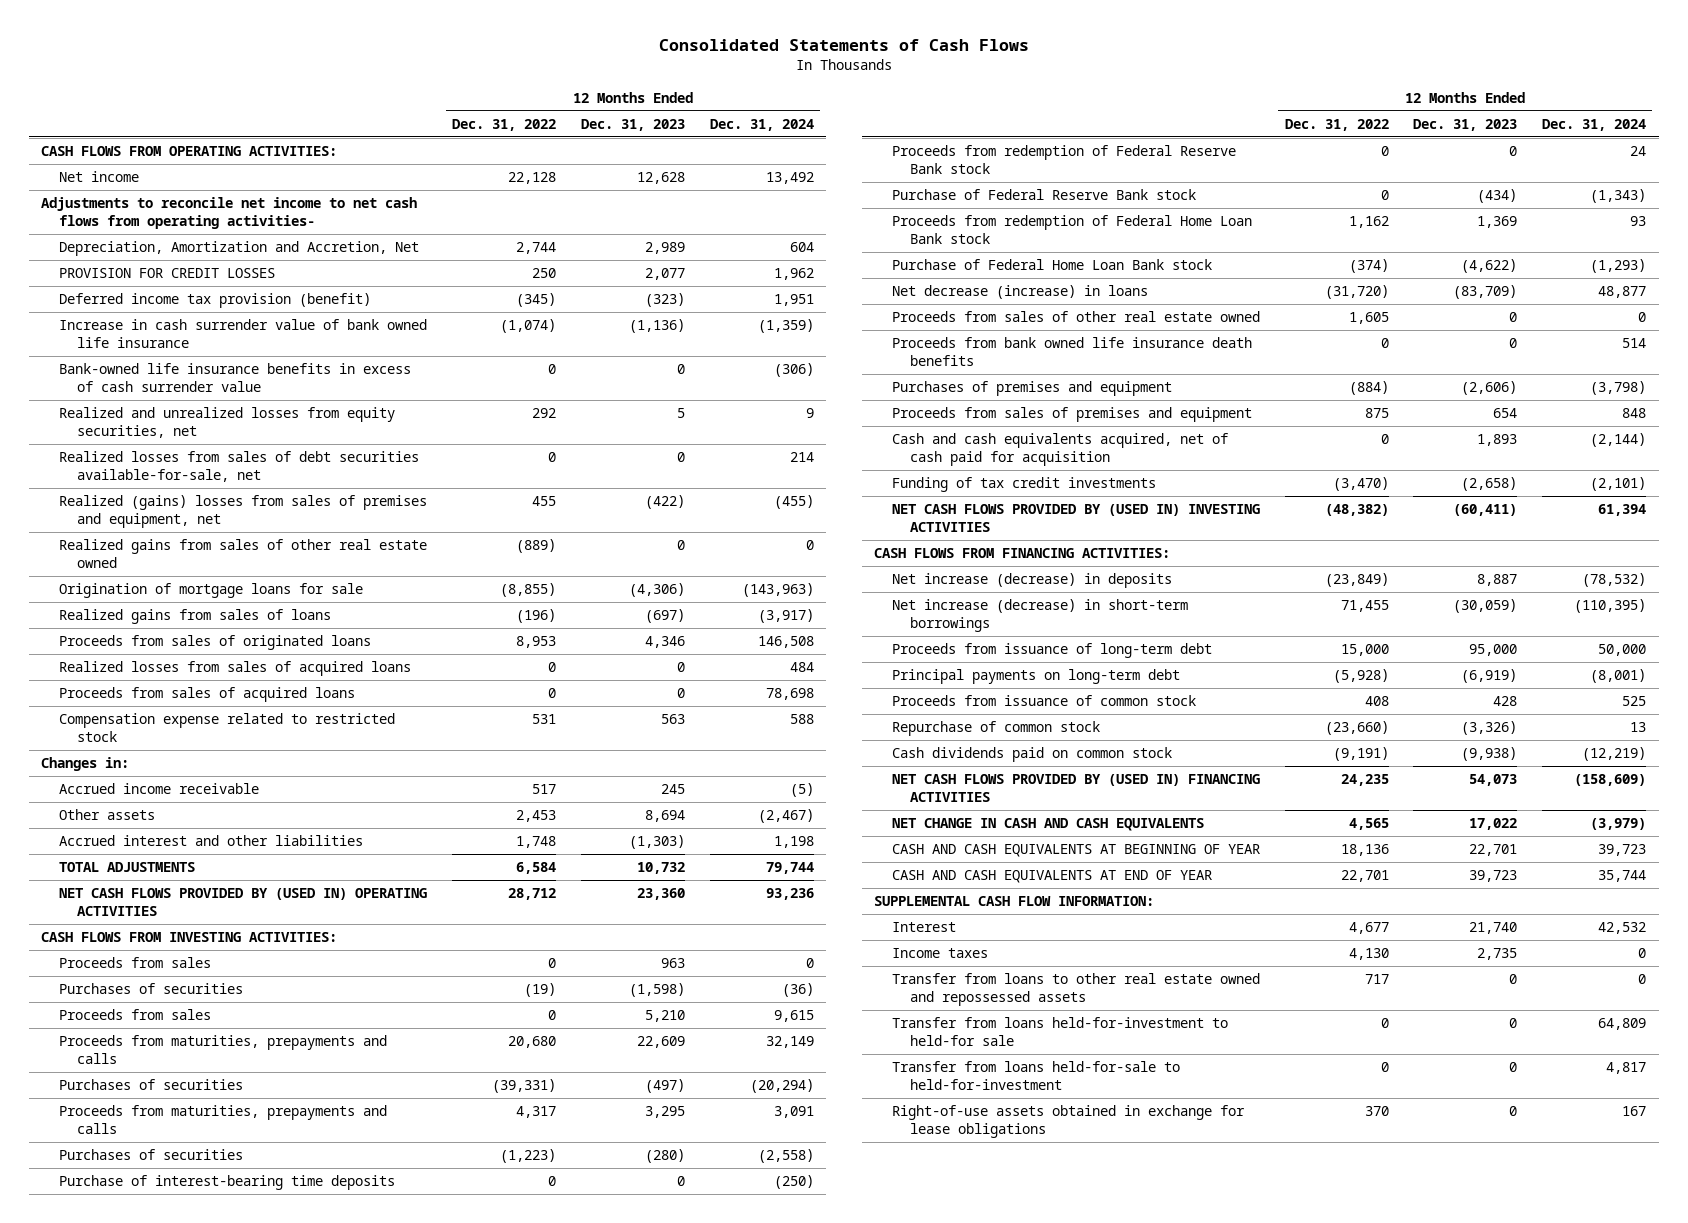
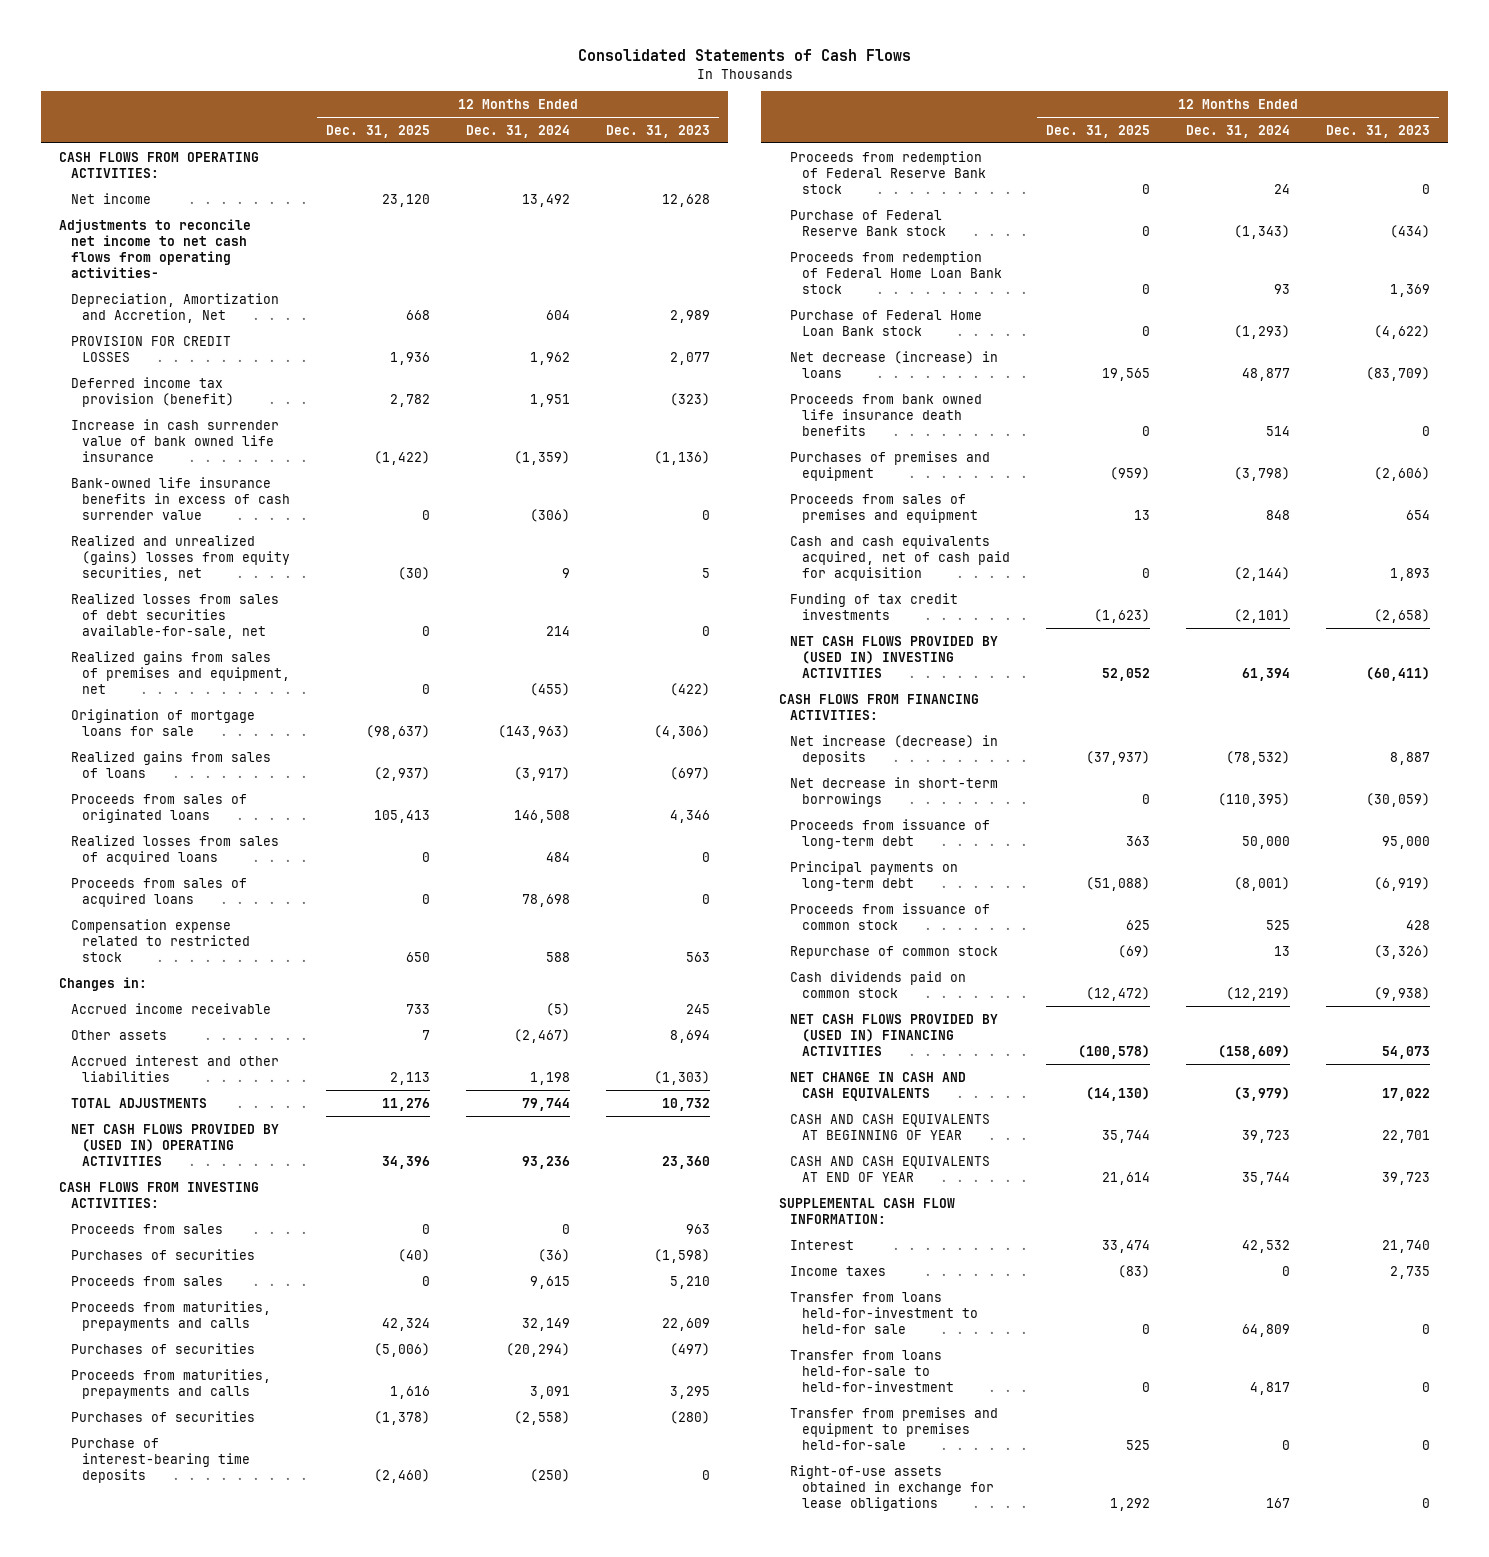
[452,118,557,131] Dec. 31, 2022 -> none
none -> [326,124,431,138] Dec. 31, 2025
[59,407,396,439] Realized and unrealized losses from equity securities, net -> [70,534,291,581] Realized and unrealized (gains) losses from equity securities, net
[59,539,428,569] Realized gains from sales of other real estate owned -> none
[59,495,428,529] Realized (gains) losses from sales of premises and equipment, net -> [70,650,291,694] Realized gains from sales of premises and equipment, net
[891,311,1260,323] Proceeds from sales of other real estate owned -> none
[891,599,1188,633] Net increase (decrease) in short-term borrowings -> [790,776,999,807] Net decrease in short-term borrowings
[891,973,1260,1007] Transfer from loans to other real estate owned and repossessed assets -> none
none -> [790,1406,999,1450] Transfer from premises and equipment to premises held-for-sale

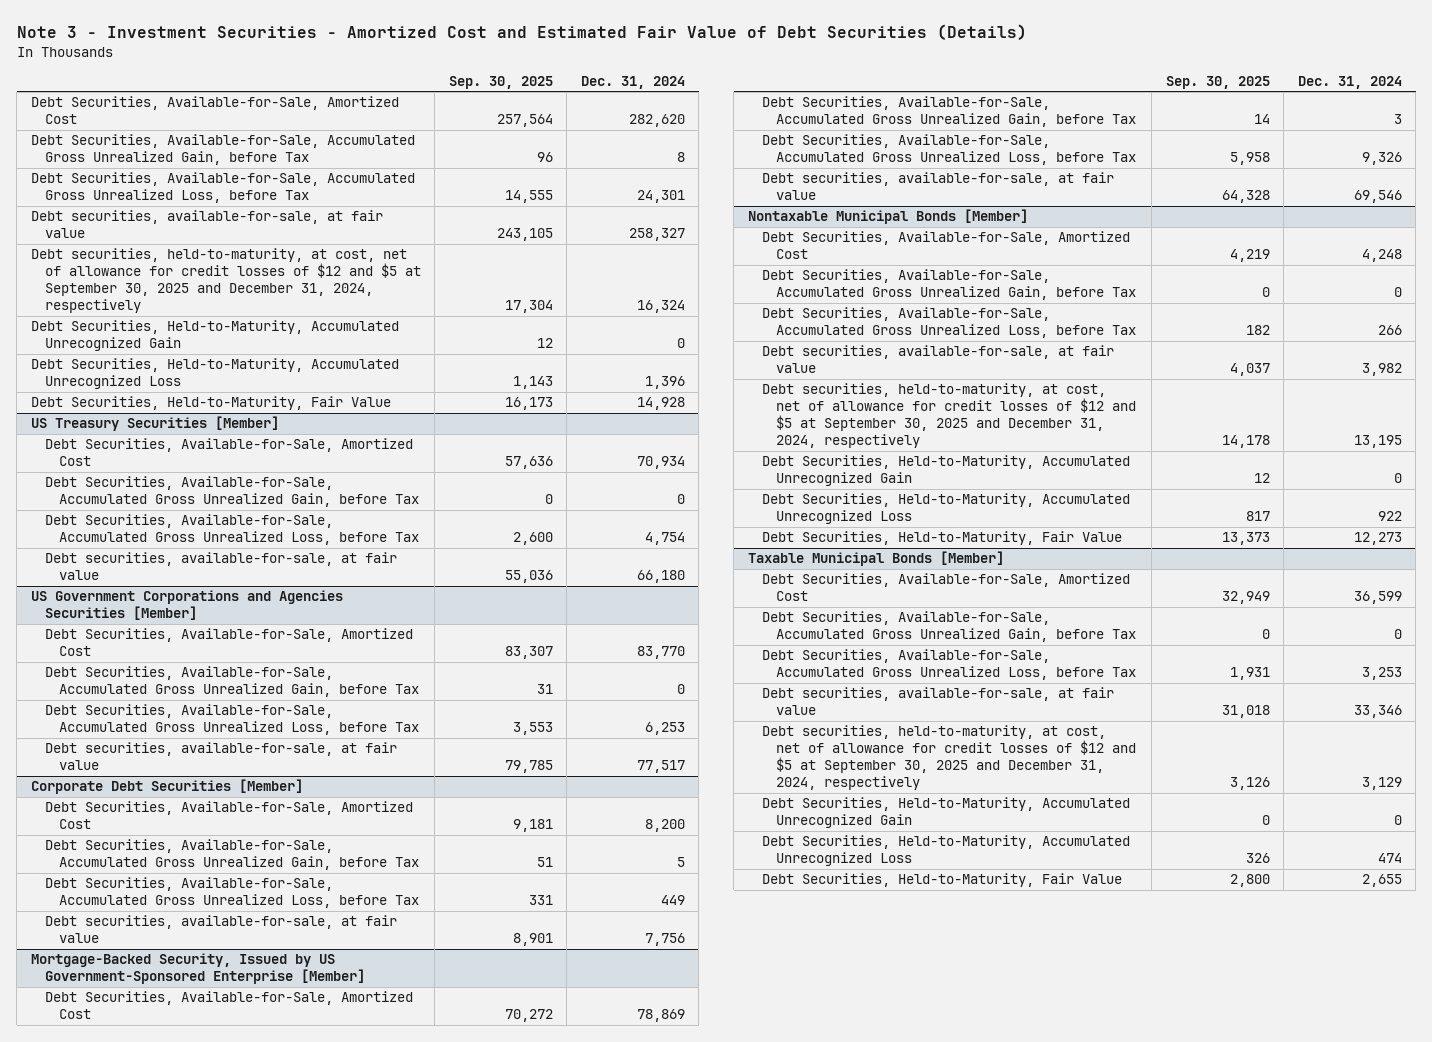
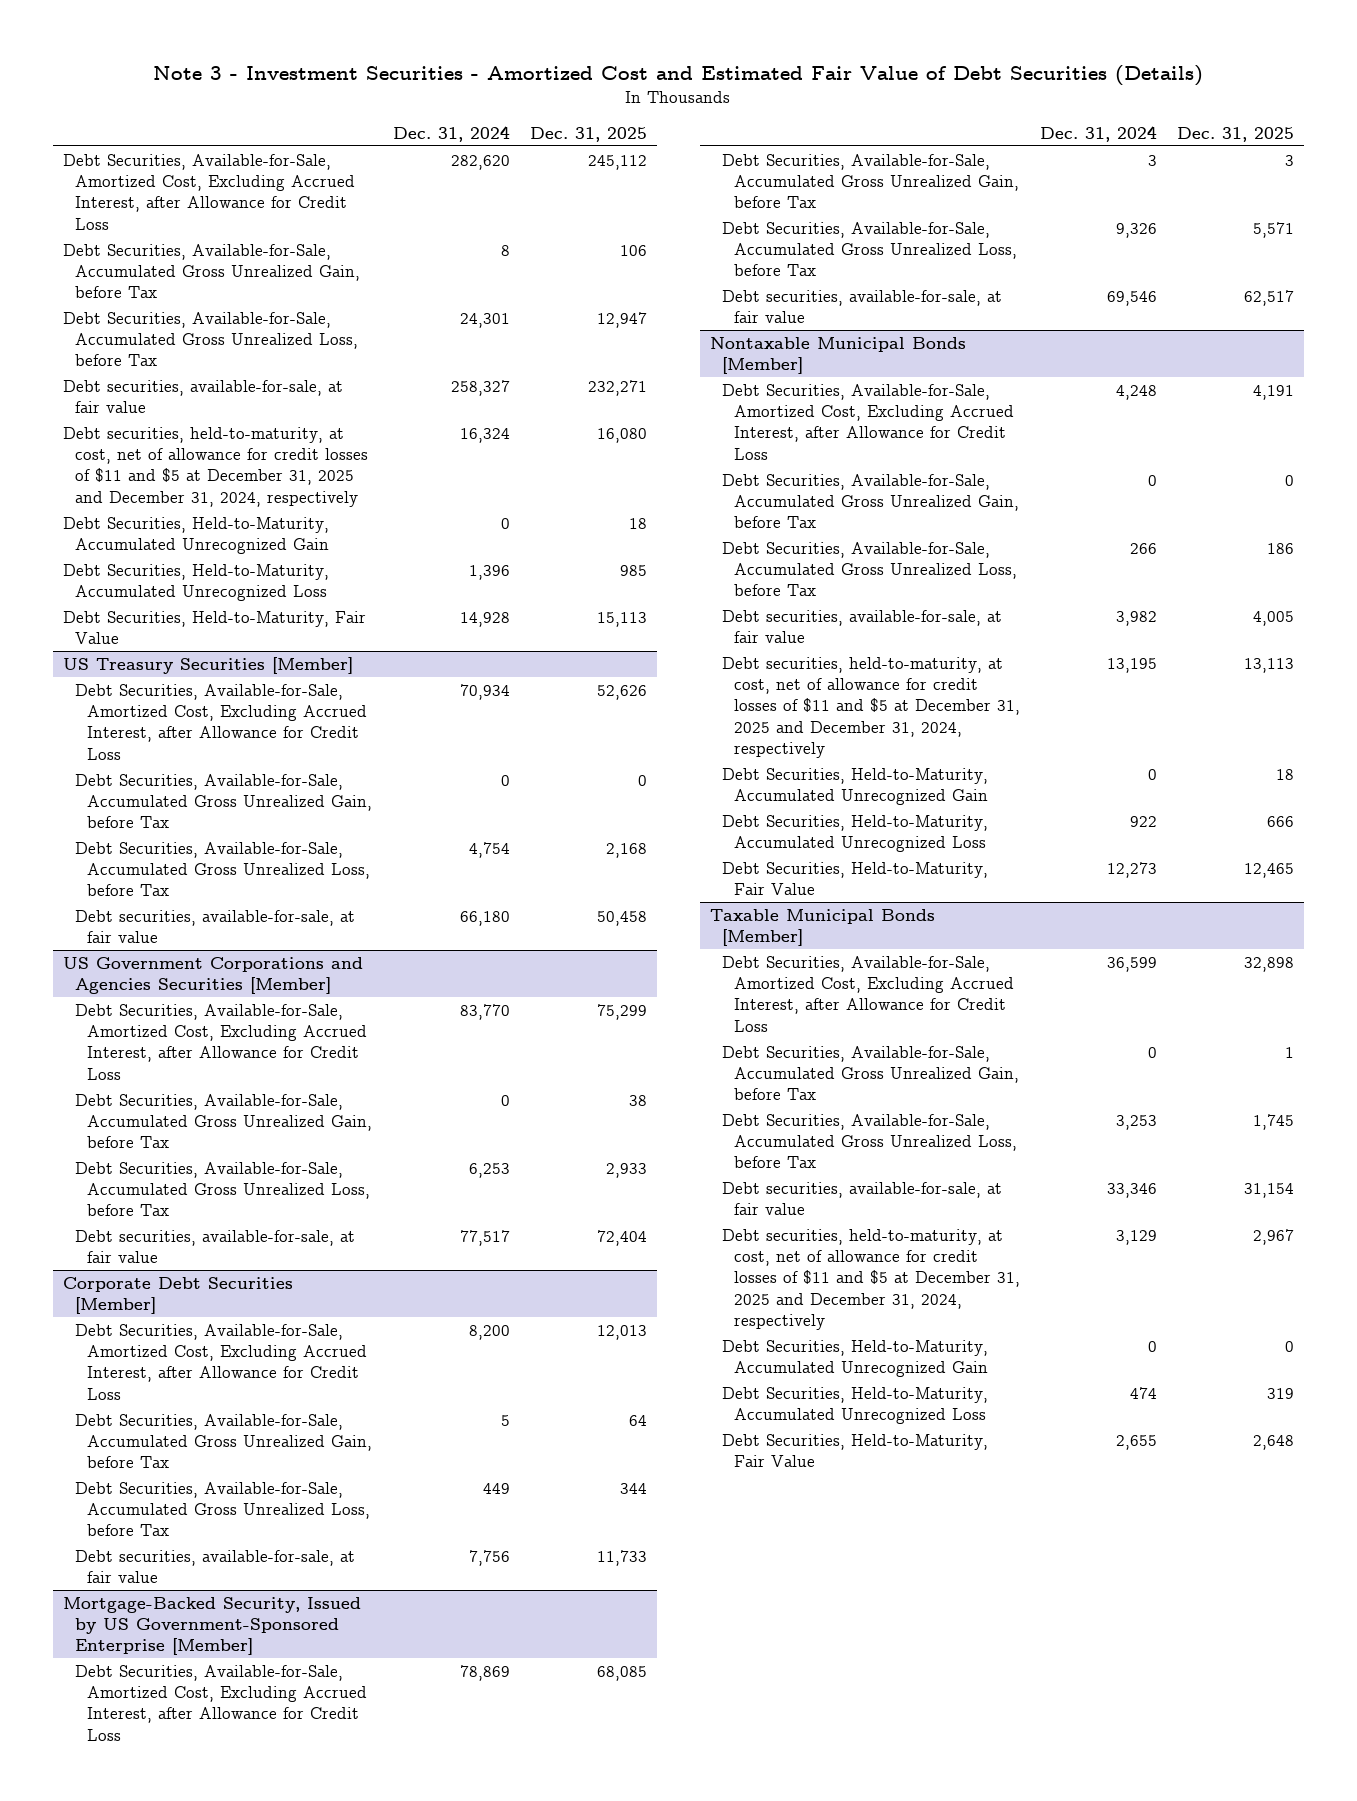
[448,76,553,90] Sep. 30, 2025 -> none
none -> [530,126,648,142] Dec. 31, 2025
[30,96,399,125] Debt Securities, Available-for-Sale, Amortized Cost -> [62,153,356,230] Debt Securities, Available-for-Sale, Amortized Cost, Excluding Accrued Interest, after Allowance for Credit Loss
[30,248,421,314] Debt securities, held-to-maturity, at cost, net of allowance for credit losses of $12 and $5 at September 30, 2025 and December 31, 2024, respectively -> [62,426,369,507] Debt securities, held-to-maturity, at cost, net of allowance for credit losses of $11 and $5 at December 31, 2025 and December 31, 2024, respectively
[44,438,413,467] Debt Securities, Available-for-Sale, Amortized Cost -> [75,683,368,760] Debt Securities, Available-for-Sale, Amortized Cost, Excluding Accrued Interest, after Allowance for Credit Loss
[44,628,413,657] Debt Securities, Available-for-Sale, Amortized Cost -> [75,1003,368,1080] Debt Securities, Available-for-Sale, Amortized Cost, Excluding Accrued Interest, after Allowance for Credit Loss
[44,801,413,830] Debt Securities, Available-for-Sale, Amortized Cost -> [75,1323,368,1400] Debt Securities, Available-for-Sale, Amortized Cost, Excluding Accrued Interest, after Allowance for Credit Loss
[44,991,413,1020] Debt Securities, Available-for-Sale, Amortized Cost -> [75,1664,368,1741] Debt Securities, Available-for-Sale, Amortized Cost, Excluding Accrued Interest, after Allowance for Credit Loss
[761,231,1130,260] Debt Securities, Available-for-Sale, Amortized Cost -> [721,383,1015,460] Debt Securities, Available-for-Sale, Amortized Cost, Excluding Accrued Interest, after Allowance for Credit Loss
[761,383,1137,449] Debt securities, held-to-maturity, at cost, net of allowance for credit losses of $12 and $5 at September 30, 2025 and December 31, 2024, respectively -> [721,656,1021,758] Debt securities, held-to-maturity, at cost, net of allowance for credit losses of $11 and $5 at December 31, 2025 and December 31, 2024, respectively
[761,573,1130,602] Debt Securities, Available-for-Sale, Amortized Cost -> [721,955,1015,1032] Debt Securities, Available-for-Sale, Amortized Cost, Excluding Accrued Interest, after Allowance for Credit Loss
[761,725,1137,791] Debt securities, held-to-maturity, at cost, net of allowance for credit losses of $12 and $5 at September 30, 2025 and December 31, 2024, respectively -> [721,1228,1021,1330] Debt securities, held-to-maturity, at cost, net of allowance for credit losses of $11 and $5 at December 31, 2025 and December 31, 2024, respectively

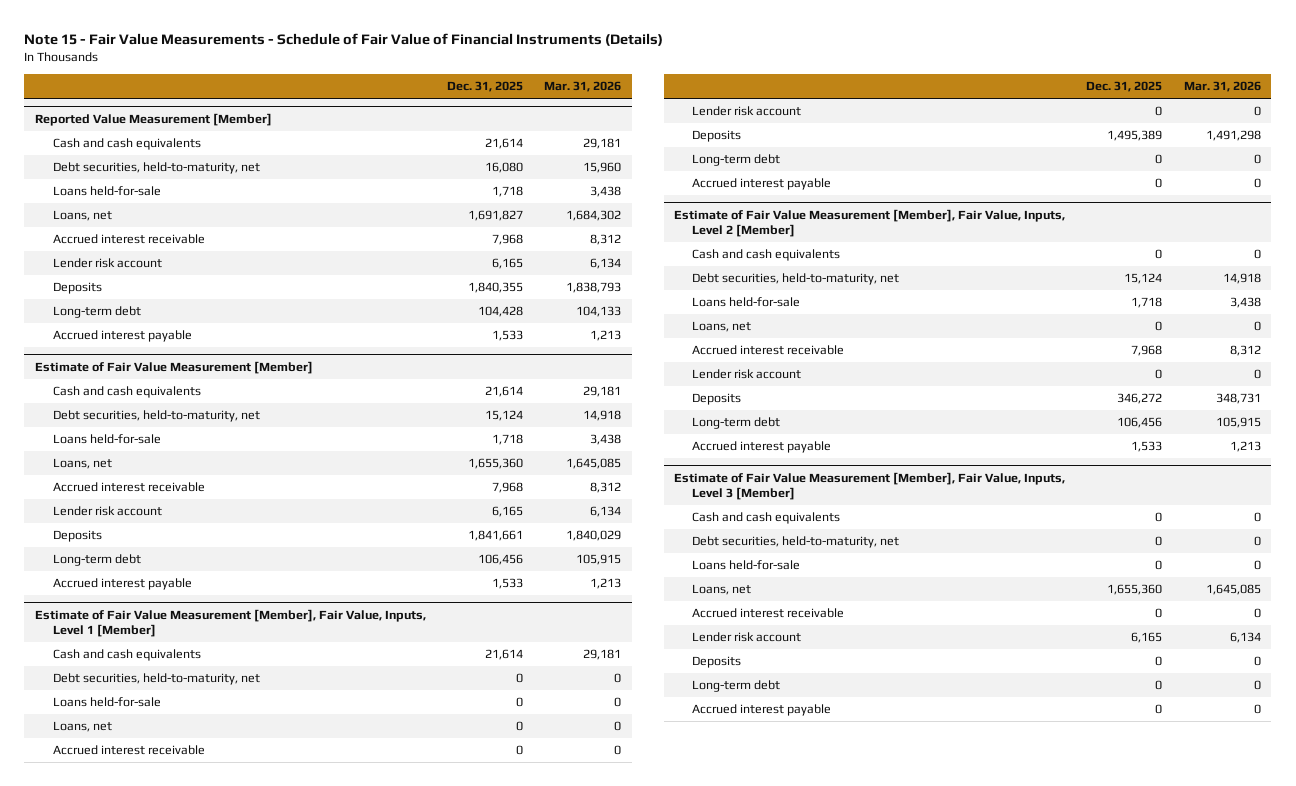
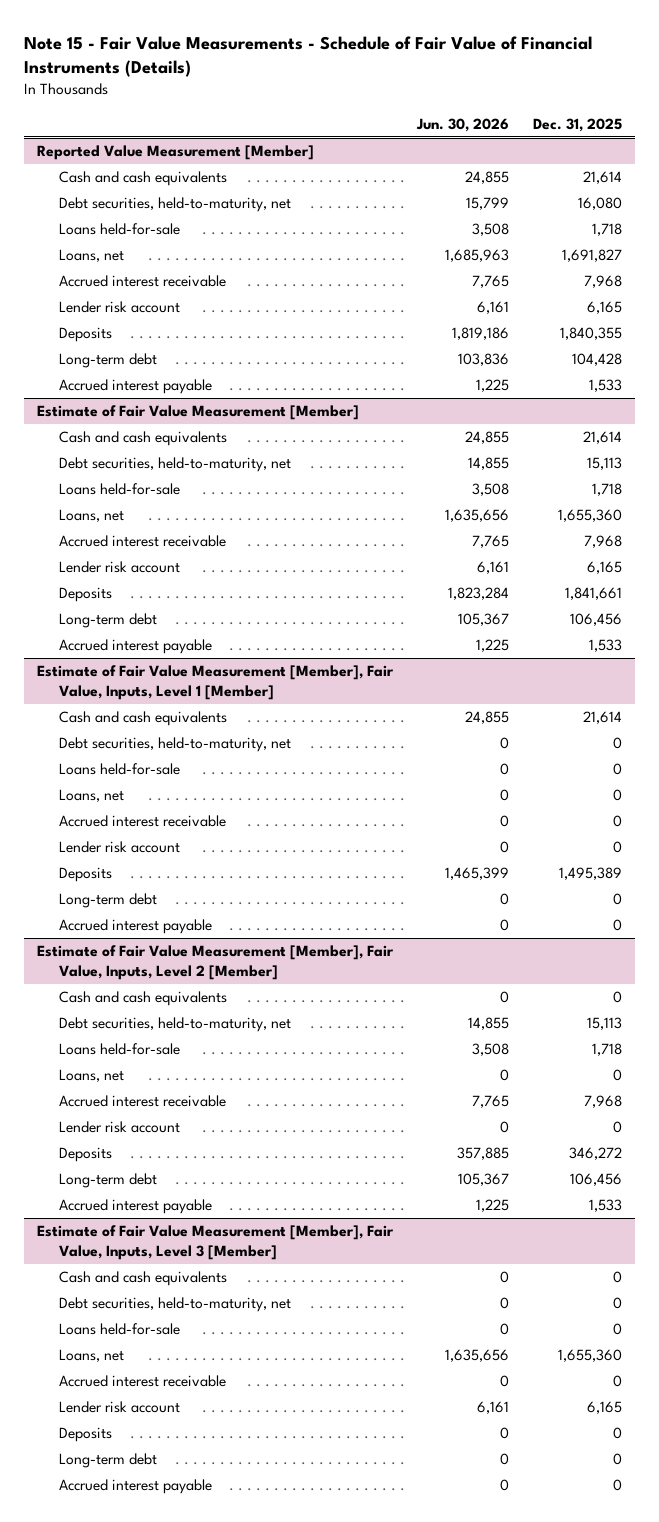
[544,81,622,93] Mar. 31, 2026 -> none
none -> [415,117,509,132] Jun. 30, 2026
[485,410,524,422] 15,124 -> [587,457,623,471] 15,113
[1124,273,1163,285] 15,124 -> [587,1017,623,1031] 15,113

